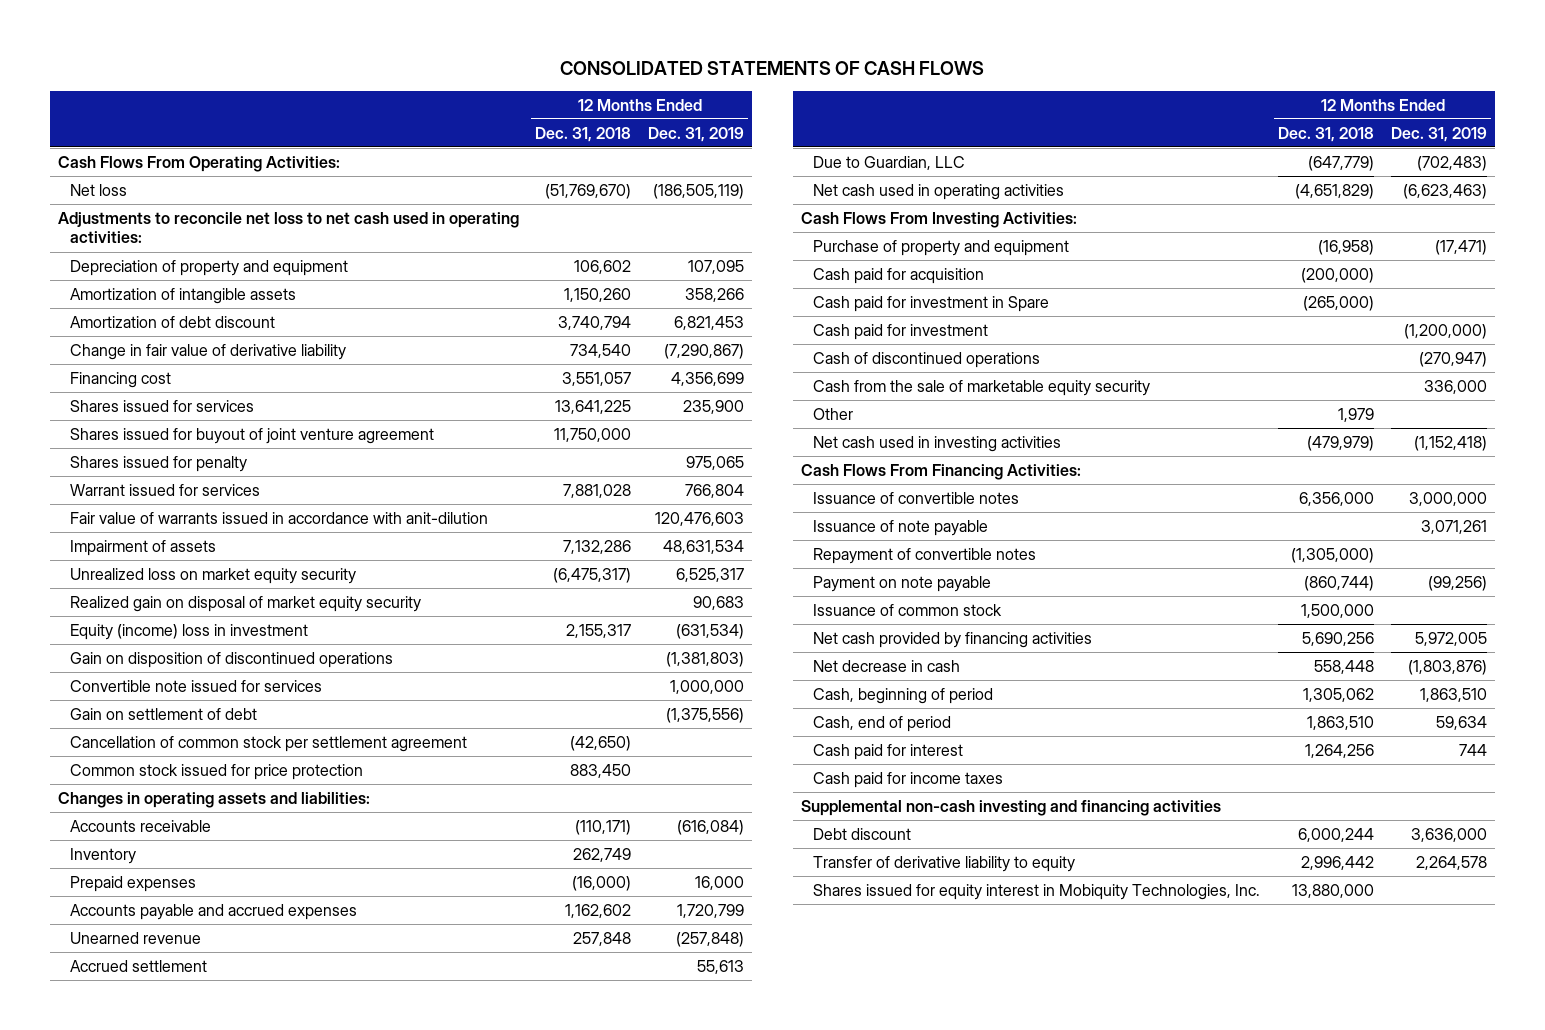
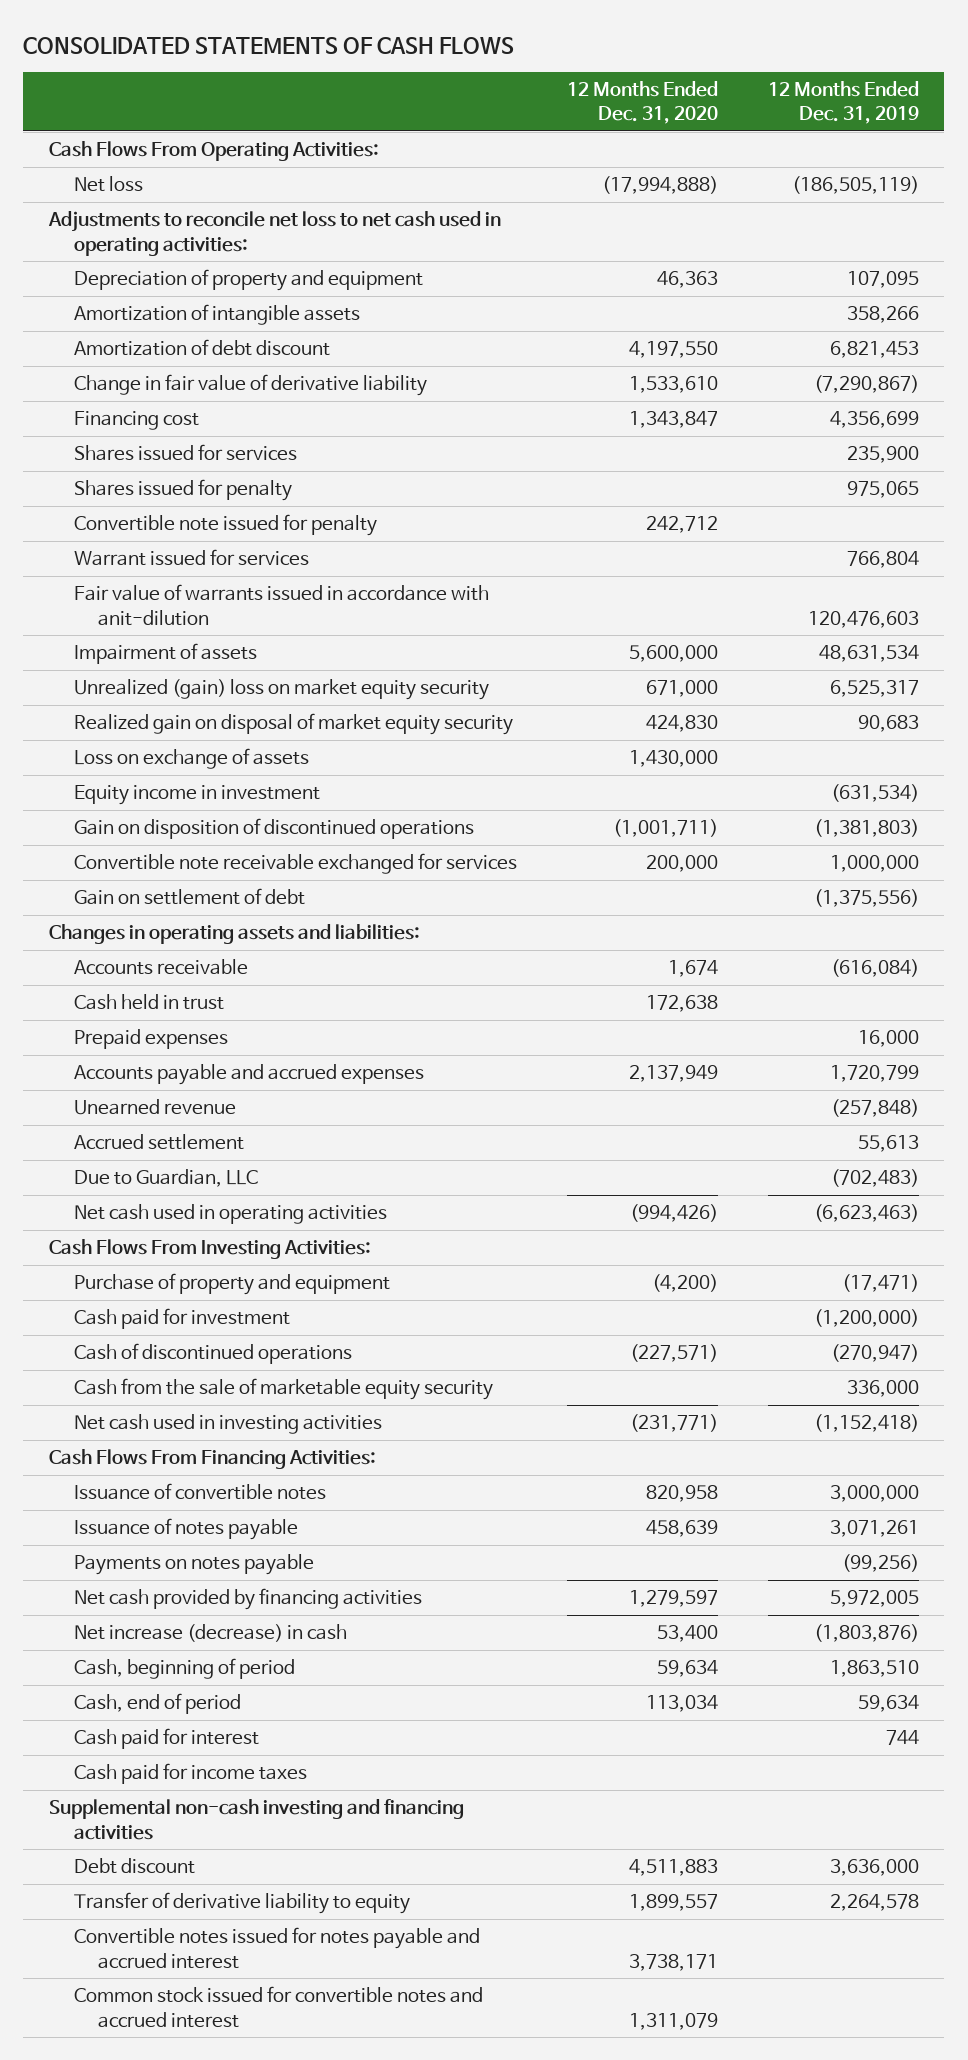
[535,126,632,142] Dec. 31, 2018 -> none
none -> [566,81,718,125] 12 Months Ended Dec. 31, 2020
[69,427,434,444] Shares issued for buyout of joint venture agreement -> none
none -> [73,514,377,537] Convertible note issued for penalty
[69,567,356,584] Unrealized loss on market equity security -> [73,679,489,701] Unrealized (gain) loss on market equity security
none -> [73,748,309,770] Loss on exchange of assets
[69,623,308,640] Equity (income) loss in investment -> [73,785,320,806] Equity income in investment
[69,679,322,692] Convertible note issued for services -> [73,853,517,875] Convertible note receivable exchanged for services
[69,735,467,752] Cancellation of common stock per settlement agreement -> none
[69,763,363,780] Common stock issued for price protection -> none
[69,847,136,864] Inventory -> none
none -> [73,994,224,1011] Cash held in trust
[812,267,984,284] Cash paid for acquisition -> none
[812,295,1049,312] Cash paid for investment in Spare -> none
[812,407,853,420] Other -> none
[812,547,1036,564] Repayment of convertible notes -> none
[812,603,1002,616] Issuance of common stock -> none
[812,519,988,536] Issuance of note payable -> [73,1518,298,1541] Issuance of notes payable
[812,575,991,592] Payment on note payable -> [73,1554,314,1576] Payments on notes payable
[812,659,960,672] Net decrease in cash -> [73,1624,347,1643] Net increase (decrease) in cash
[812,883,1260,900] Shares issued for equity interest in Mobiquity Technologies, Inc. -> none
none -> [73,1927,480,1969] Convertible notes issued for notes payable and accrued interest
none -> [73,1986,483,2028] Common stock issued for convertible notes and accrued interest

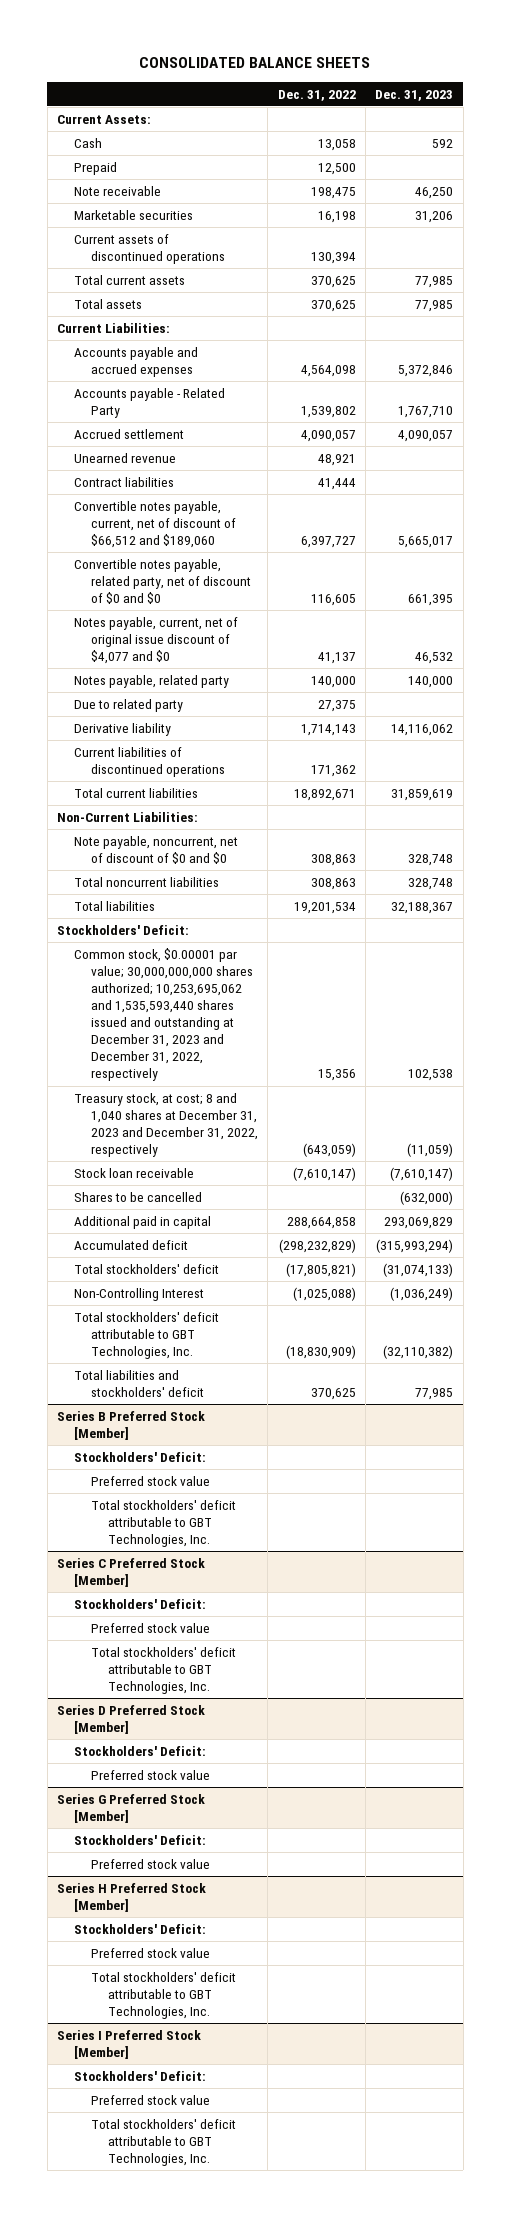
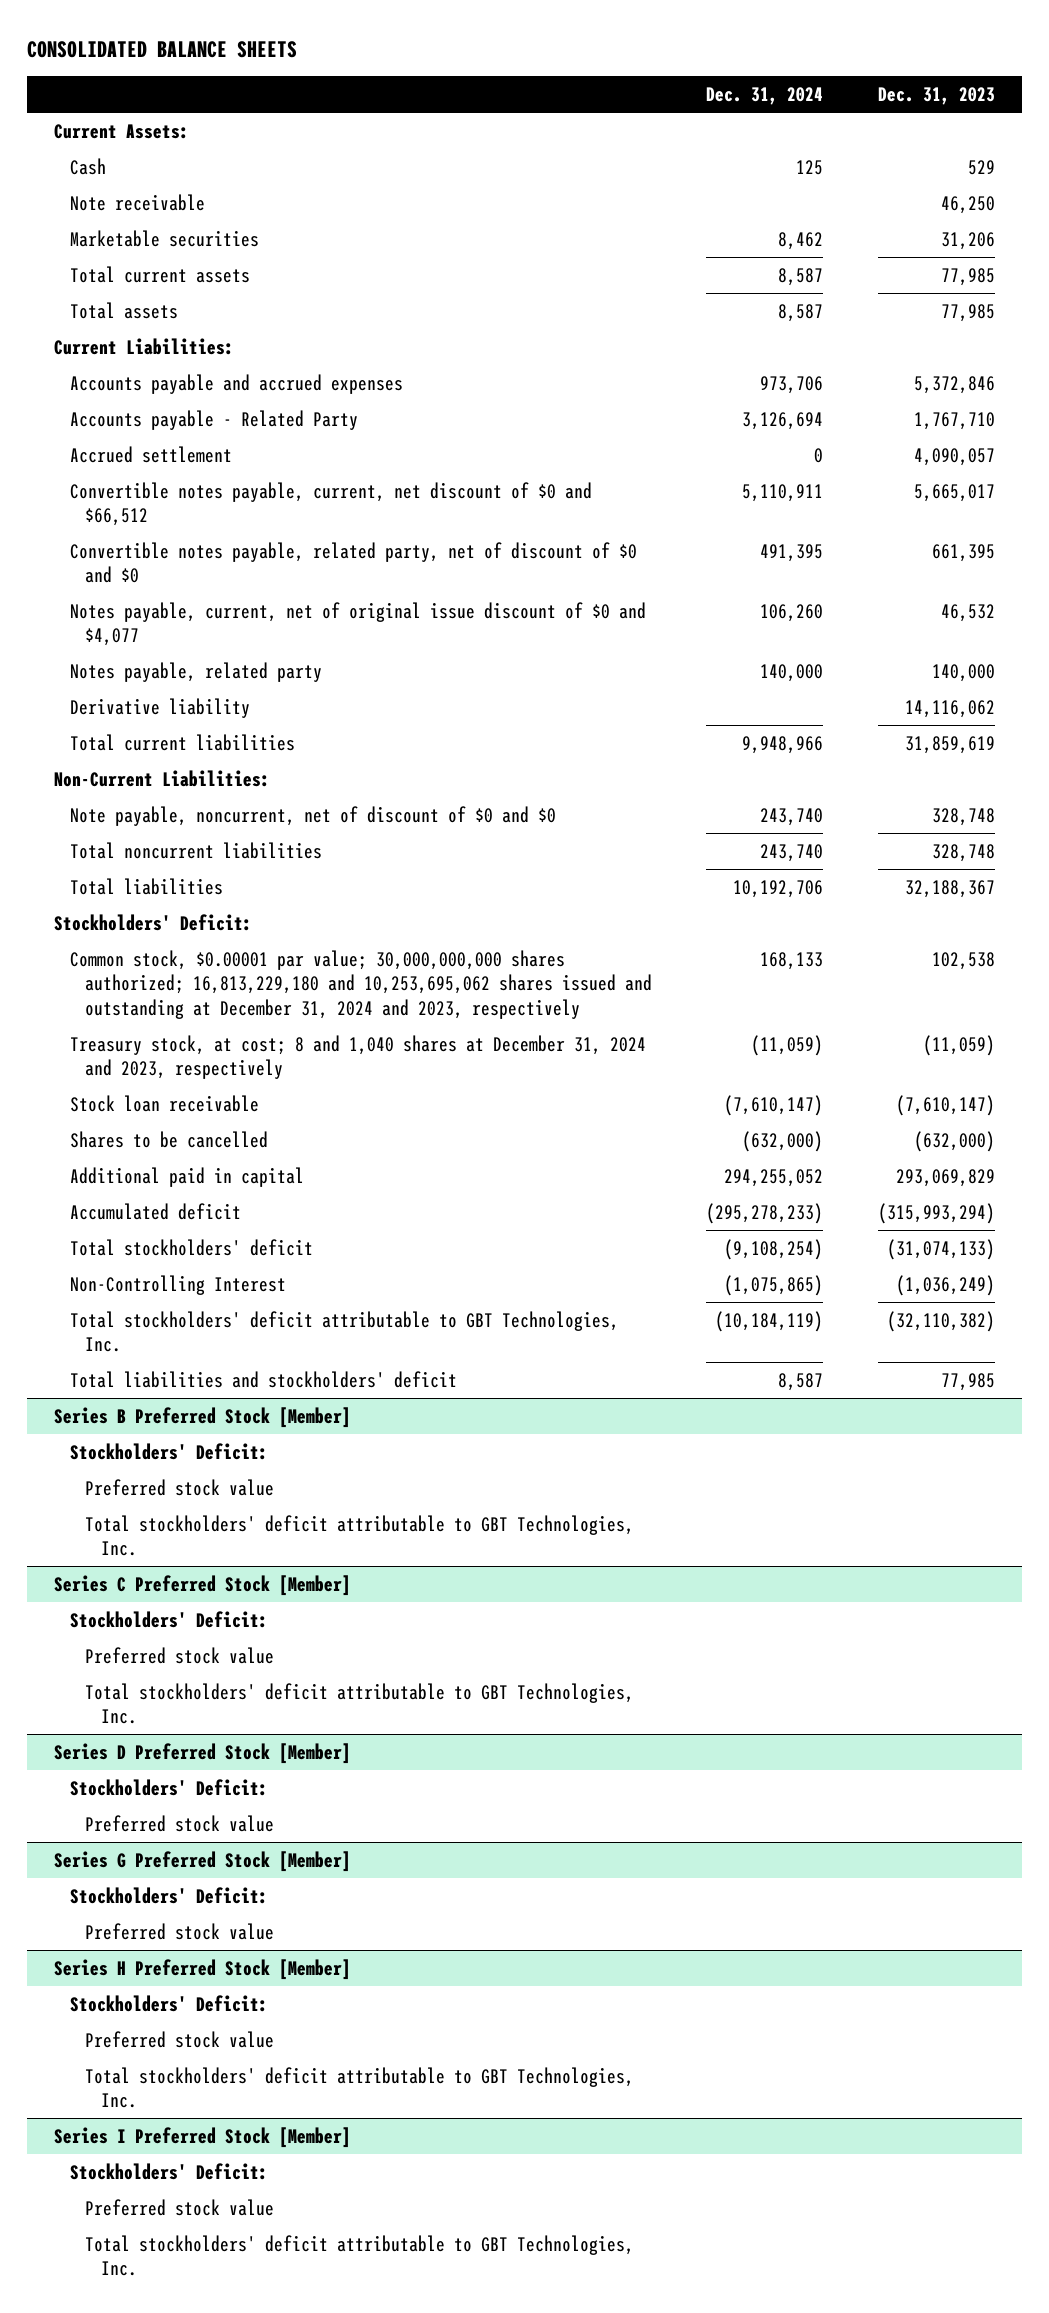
[277,89,356,101] Dec. 31, 2022 -> none
none -> [706,87,824,106] Dec. 31, 2024
[73,161,117,175] Prepaid -> none
[432,138,454,148] 592 -> [967,159,995,175] 529
[73,233,225,265] Current assets of discontinued operations -> none
[73,452,176,463] Unearned revenue -> none
[73,476,174,487] Contract liabilities -> none
[73,500,236,549] Convertible notes payable, current, net of discount of $66,512 and $189,060 -> [69,481,592,527] Convertible notes payable, current, net discount of $0 and $66,512
[73,616,238,665] Notes payable, current, net of original issue discount of $4,077 and $0 -> [69,601,646,647] Notes payable, current, net of original issue discount of $0 and $4,077
[73,698,183,712] Due to related party -> none
[73,746,225,778] Current liabilities of discontinued operations -> none
[73,947,253,1082] Common stock, $0.00001 par value; 30,000,000,000 shares authorized; 10,253,695,062 and 1,535,593,440 shares issued and outstanding at December 31, 2023 and December 31, 2022, respectively -> [69,949,653,1019] Common stock, $0.00001 par value; 30,000,000,000 shares authorized; 16,813,229,180 and 10,253,695,062 shares issued and outstanding at December 31, 2024 and 2023, respectively
[73,1092,258,1158] Treasury stock, at cost; 8 and 1,040 shares at December 31, 2023 and December 31, 2022, respectively -> [69,1034,646,1080] Treasury stock, at cost; 8 and 1,040 shares at December 31, 2024 and 2023, respectively

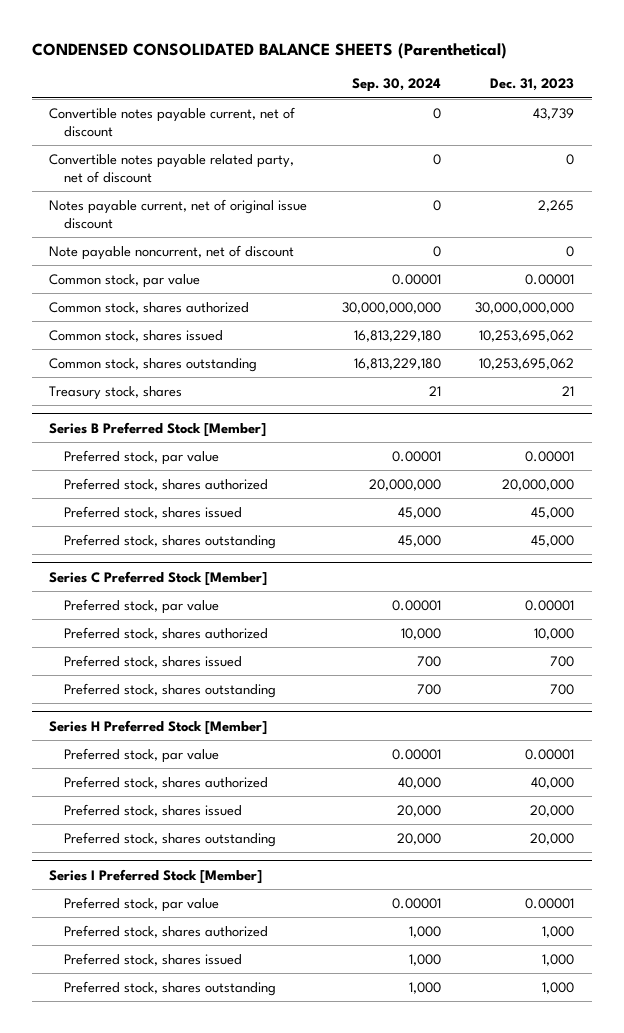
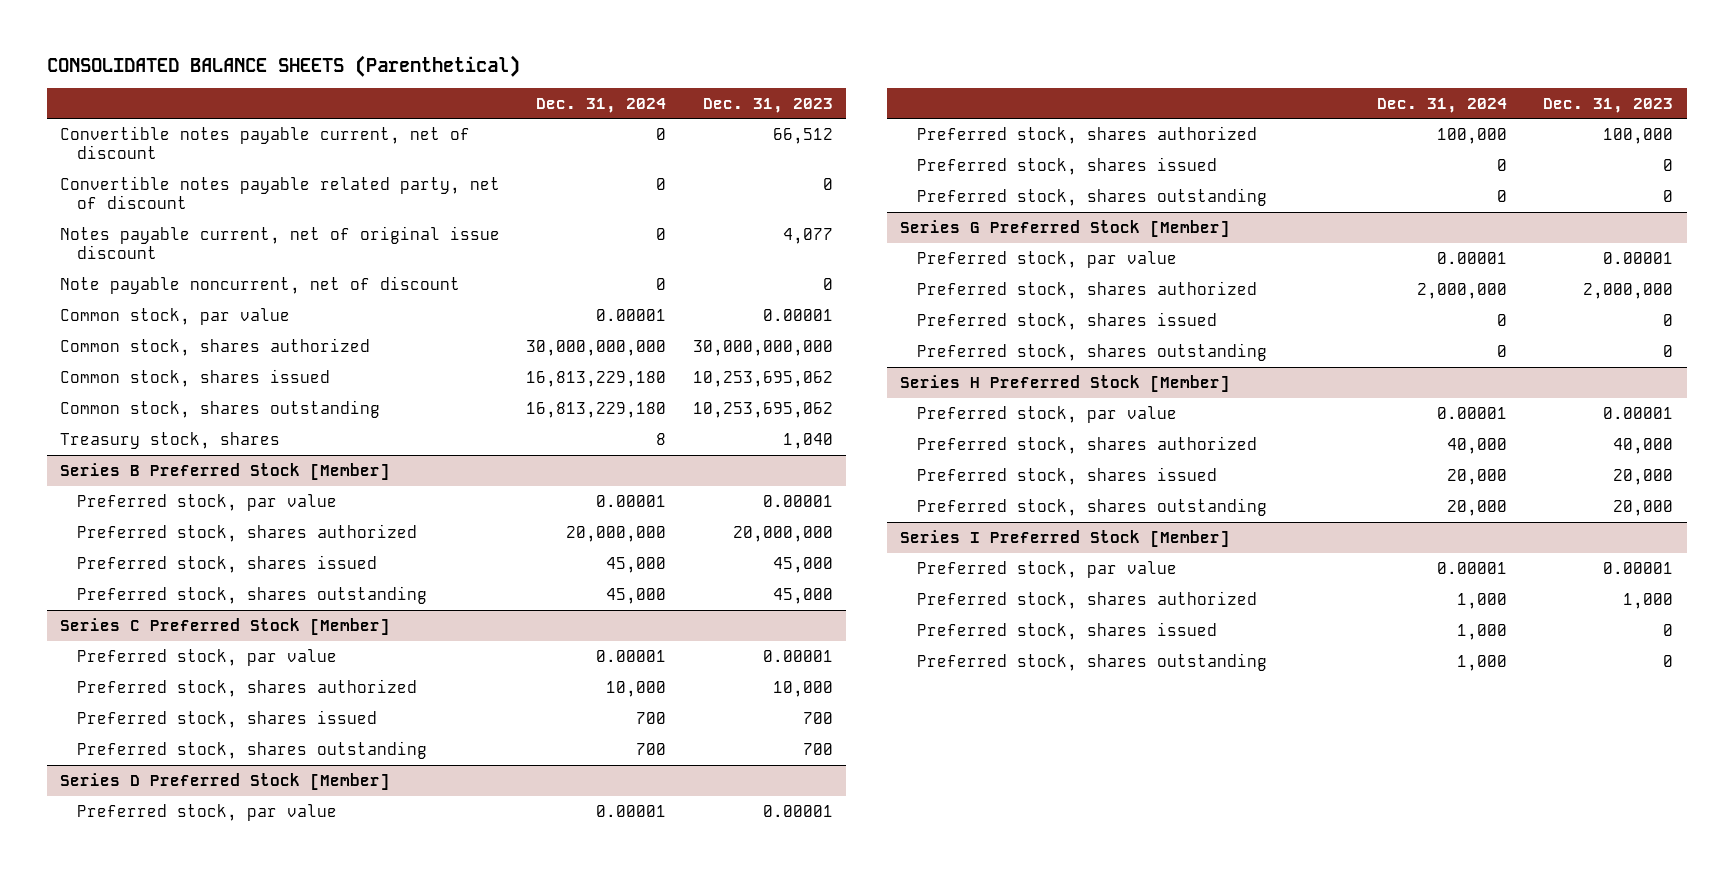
[31,42,507,59] CONDENSED CONSOLIDATED BALANCE SHEETS (Parenthetical) -> [46,54,520,77] CONSOLIDATED BALANCE SHEETS (Parenthetical)
[351,78,441,93] Sep. 30, 2024 -> none
none -> [536,97,667,113] Dec. 31, 2024
[533,108,575,121] 43,739 -> [773,127,834,144] 66,512
[538,200,575,213] 2,265 -> [783,227,834,244] 4,077
[562,386,575,397] 21 -> [783,432,834,449] 1,040
none -> [59,772,390,790] Series D Preferred Stock [Member]
none -> [76,803,337,821] Preferred stock, par value
none -> [917,125,1258,144] Preferred stock, shares authorized
none -> [917,156,1218,175] Preferred stock, shares issued
none -> [917,187,1268,206] Preferred stock, shares outstanding
none -> [900,219,1231,237] Series G Preferred Stock [Member]
none -> [917,250,1178,268] Preferred stock, par value
none -> [917,280,1258,299] Preferred stock, shares authorized
none -> [917,311,1218,330] Preferred stock, shares issued
none -> [917,342,1268,361] Preferred stock, shares outstanding
[542,954,575,967] 1,000 -> [1663,623,1674,636] 0
[542,982,575,995] 1,000 -> [1663,654,1674,667] 0

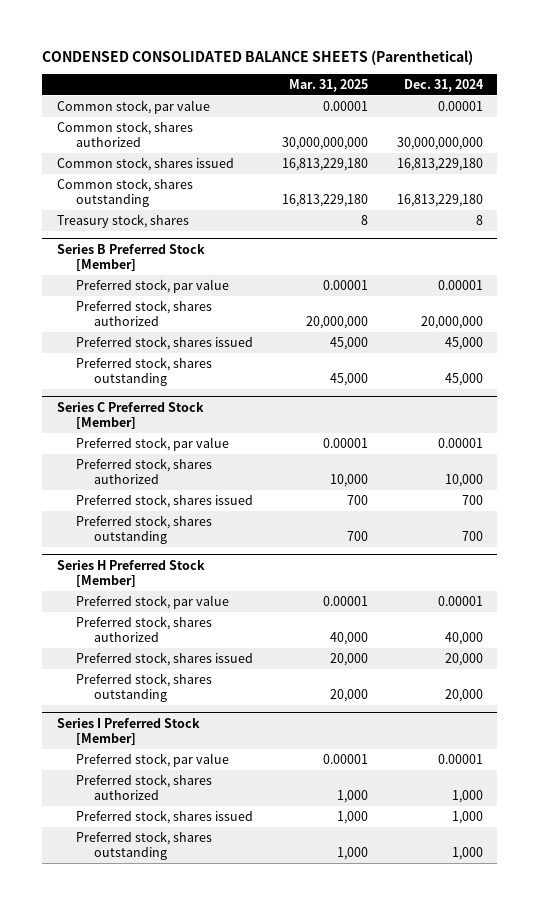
[46,54,520,77] CONSOLIDATED BALANCE SHEETS (Parenthetical) -> [42,49,474,65] CONDENSED CONSOLIDATED BALANCE SHEETS (Parenthetical)
[703,97,834,113] Dec. 31, 2023 -> none
none -> [288,78,368,92] Mar. 31, 2025
[59,125,470,160] Convertible notes payable current, net of discount -> none
[59,175,500,210] Convertible notes payable related party, net of discount -> none
[59,225,500,260] Notes payable current, net of original issue discount -> none
[59,275,460,294] Note payable noncurrent, net of discount -> none
[59,772,390,790] Series D Preferred Stock [Member] -> none
[76,803,337,821] Preferred stock, par value -> none
[917,125,1258,144] Preferred stock, shares authorized -> none
[917,156,1218,175] Preferred stock, shares issued -> none
[917,187,1268,206] Preferred stock, shares outstanding -> none
[900,219,1231,237] Series G Preferred Stock [Member] -> none
[917,250,1178,268] Preferred stock, par value -> none
[917,280,1258,299] Preferred stock, shares authorized -> none
[917,311,1218,330] Preferred stock, shares issued -> none
[917,342,1268,361] Preferred stock, shares outstanding -> none

